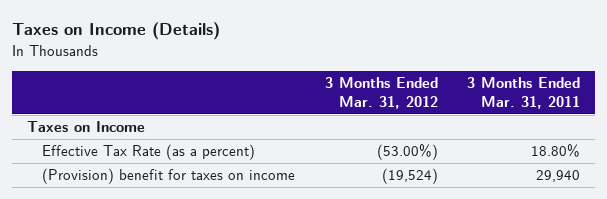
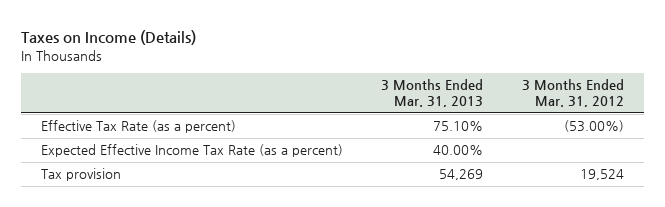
[467,76,581,109] 3 Months Ended Mar. 31, 2011 -> none
none -> [381,79,484,108] 3 Months Ended Mar. 31, 2013
[27,121,146,133] Taxes on Income -> none
none -> [40,144,343,158] Expected Effective Income Tax Rate (as a percent)
[41,168,295,185] (Provision) benefit for taxes on income -> [40,168,121,182] Tax provision
[381,168,438,185] (19,524) -> [580,169,625,181] 19,524

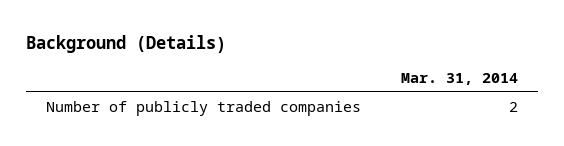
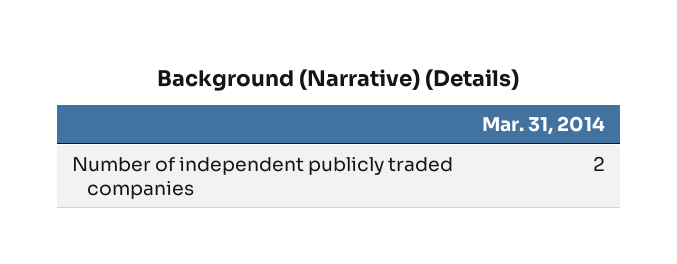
[26,35,227,54] Background (Details) -> [157,69,520,92] Background (Narrative) (Details)
[46,101,362,117] Number of publicly traded companies -> [71,156,453,199] Number of independent publicly traded companies

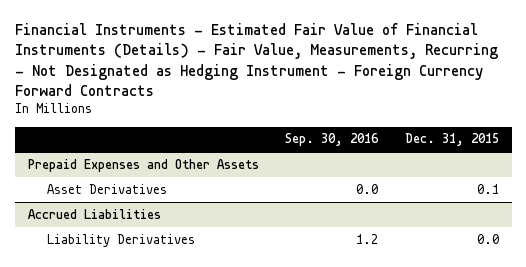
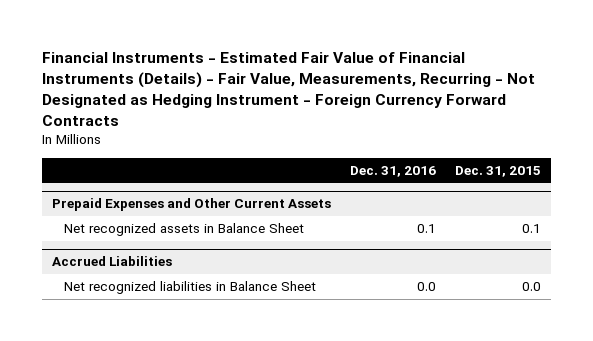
[285,133,380,147] Sep. 30, 2016 -> none
none -> [350,165,437,177] Dec. 31, 2016
[27,158,259,172] Prepaid Expenses and Other Assets -> [51,198,331,212] Prepaid Expenses and Other Current Assets
[46,183,167,194] Asset Derivatives -> [63,223,304,237] Net recognized assets in Balance Sheet
[46,233,195,247] Liability Derivatives -> [63,281,316,295] Net recognized liabilities in Balance Sheet

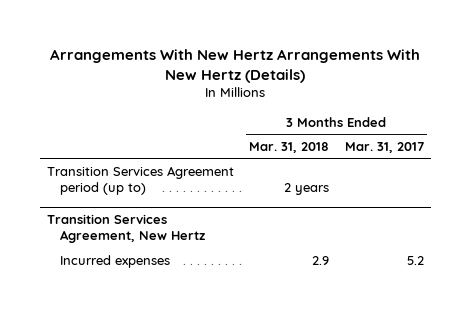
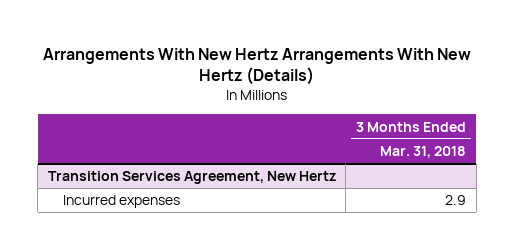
[344,142,424,154] Mar. 31, 2017 -> none
[47,165,235,195] Transition Services Agreement period (up to) -> none

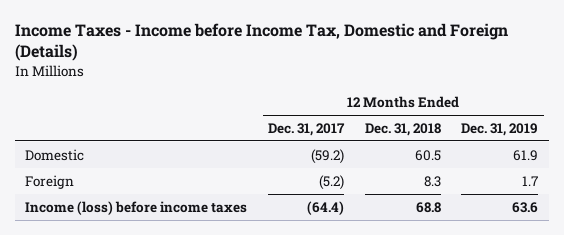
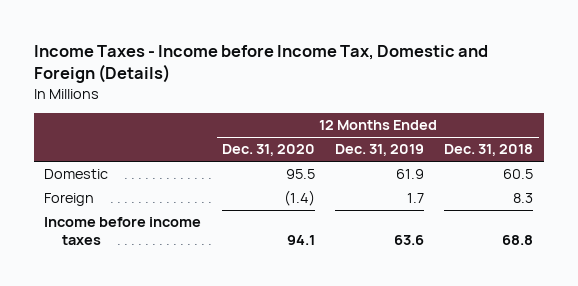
[268,122,346,136] Dec. 31, 2017 -> none
none -> [221,144,315,157] Dec. 31, 2020
[25,200,248,215] Income (loss) before income taxes -> [44,217,202,246] Income before income taxes

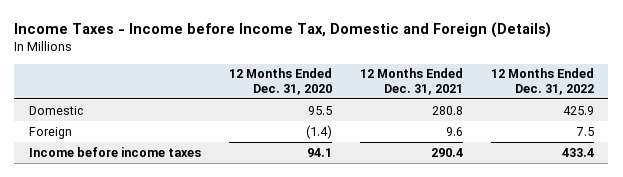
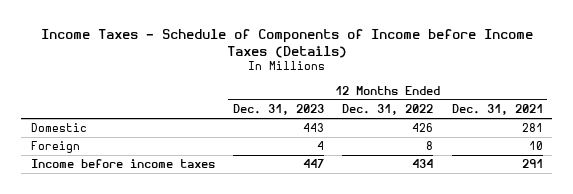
[14,22,552,39] Income Taxes - Income before Income Tax, Domestic and Foreign (Details) -> [40,28,533,58] Income Taxes - Schedule of Components of Income before Income Taxes (Details)
[228,68,332,96] 12 Months Ended Dec. 31, 2020 -> none
none -> [233,104,325,116] Dec. 31, 2023
[431,105,463,115] 280.8 -> [521,123,543,133] 281
[563,105,595,115] 425.9 -> [412,123,434,133] 426
[445,126,463,136] 9.6 -> [528,141,543,151] 10
[576,126,595,136] 7.5 -> [426,141,434,151] 8
[430,147,463,157] 290.4 -> [521,159,543,169] 291
[562,147,595,157] 433.4 -> [412,159,434,169] 434

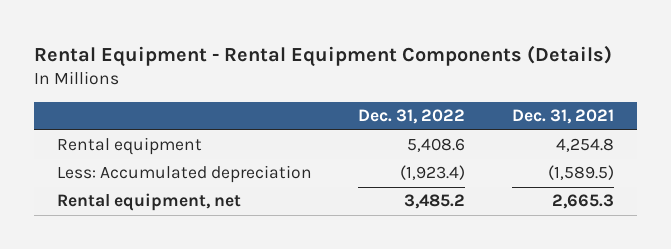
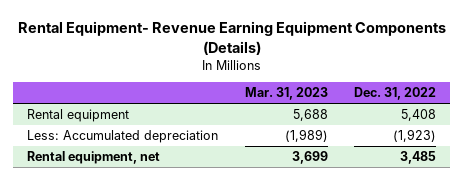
[33,44,612,67] Rental Equipment - Rental Equipment Components (Details) -> [17,21,446,55] Rental Equipment- Revenue Earning Equipment Components (Details)
[511,109,614,125] Dec. 31, 2021 -> none
none -> [244,87,328,101] Mar. 31, 2023
[407,138,466,153] 5,408.6 -> [401,109,437,122] 5,408
[400,165,466,181] (1,923.4) -> [393,129,437,143] (1,923)
[404,194,466,210] 3,485.2 -> [400,151,437,165] 3,485

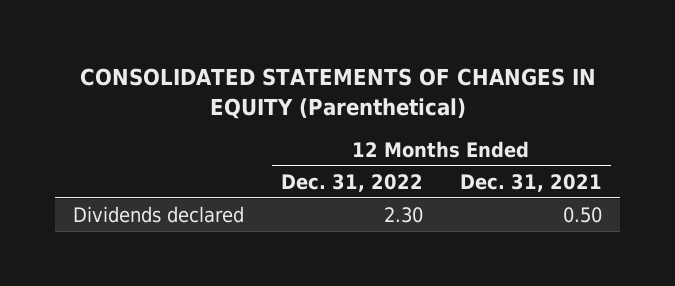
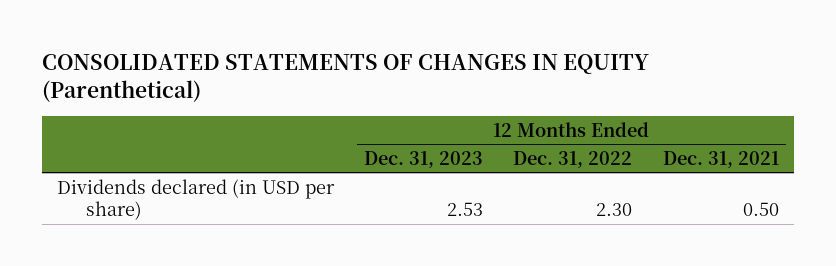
none -> [364,150,484,168] Dec. 31, 2023
[73,206,245,224] Dividends declared -> [56,178,335,221] Dividends declared (in USD per share)

